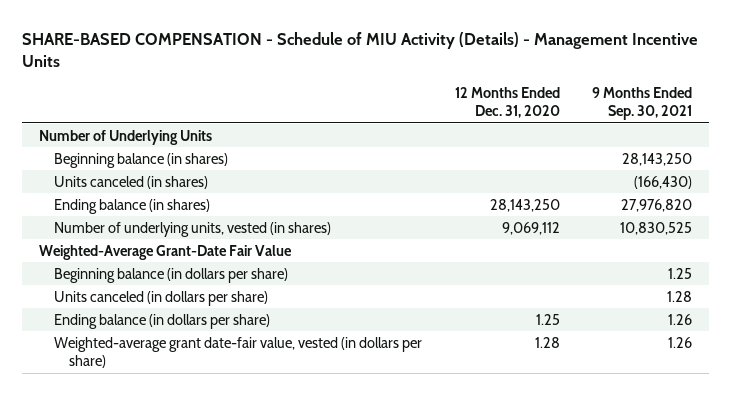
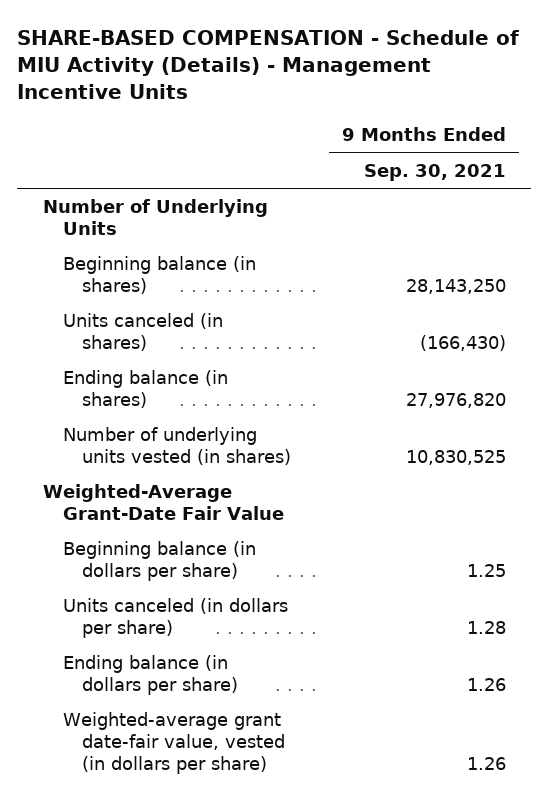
[454,86,560,119] 12 Months Ended Dec. 31, 2020 -> none
[53,221,331,237] Number of underlying units, vested (in shares) -> [62,427,292,465] Number of underlying units vested (in shares)

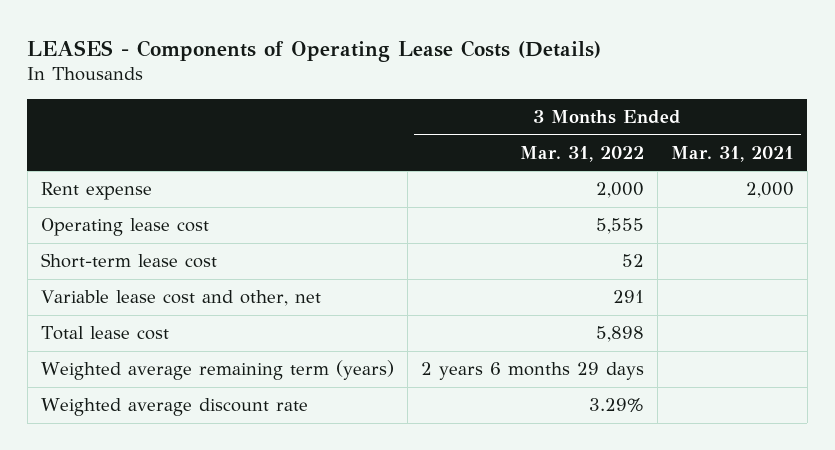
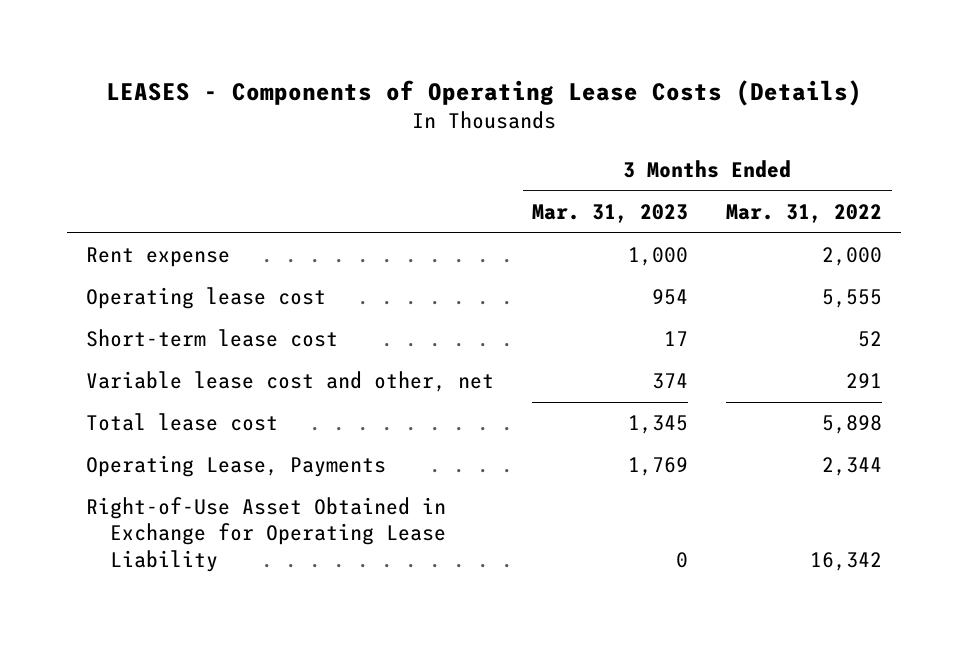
[670,145,794,162] Mar. 31, 2021 -> none
none -> [532,204,689,224] Mar. 31, 2023
[40,360,394,381] Weighted average remaining term (years) -> none
[40,398,308,417] Weighted average discount rate -> none
none -> [85,455,386,478] Operating Lease, Payments
none -> [85,497,446,572] Right-of-Use Asset Obtained in Exchange for Operating Lease Liability

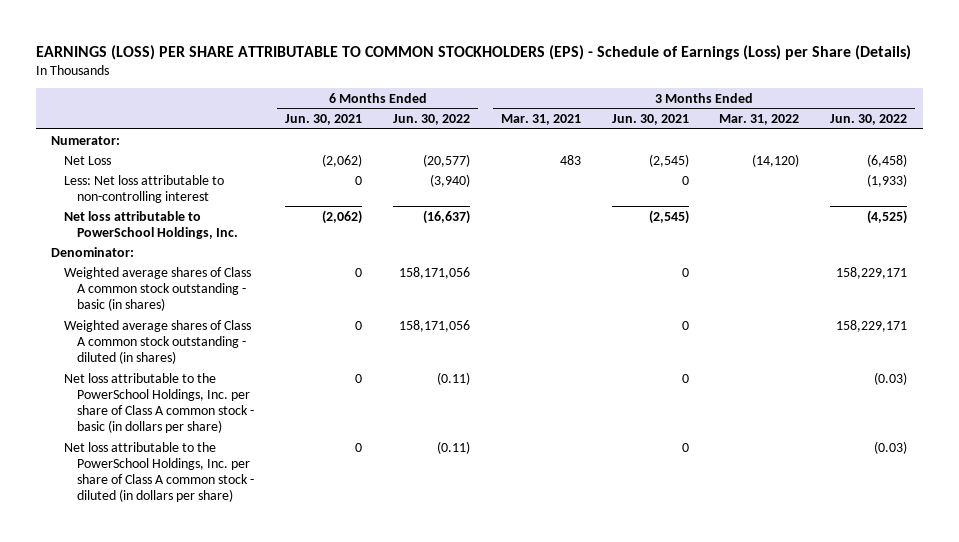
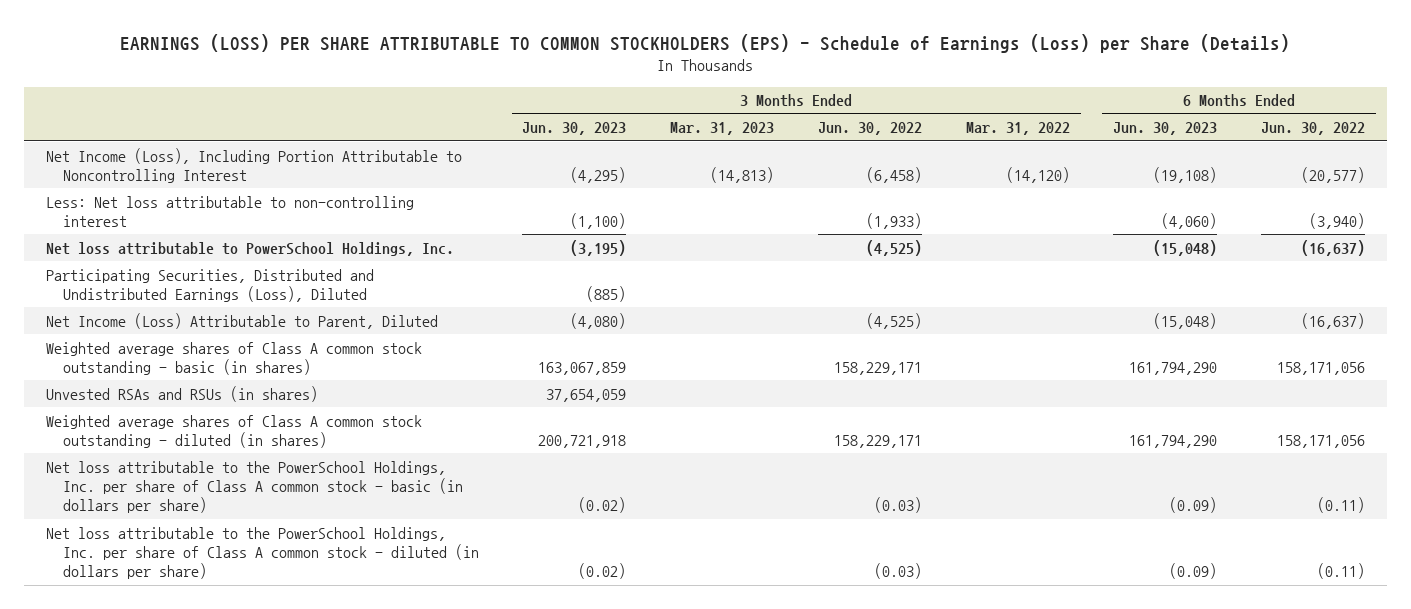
[285,114,363,126] Jun. 30, 2021 -> none
[500,114,581,126] Mar. 31, 2021 -> none
[611,114,689,126] Jun. 30, 2021 -> none
none -> [522,122,627,136] Jun. 30, 2023
none -> [670,122,775,136] Mar. 31, 2023
none -> [1113,122,1218,136] Jun. 30, 2023
[51,135,121,145] Numerator: -> none
[64,155,112,165] Net Loss -> [45,147,462,183] Net Income (Loss), Including Portion Attributable to Noncontrolling Interest
[51,246,135,257] Denominator: -> none
none -> [45,268,374,302] Participating Securities, Distributed and Undistributed Earnings (Loss), Diluted
none -> [45,312,438,329] Net Income (Loss) Attributable to Parent, Diluted
none -> [45,385,318,402] Unvested RSAs and RSUs (in shares)

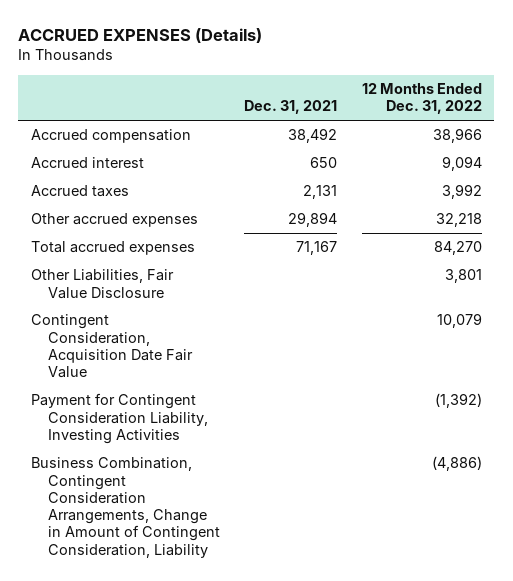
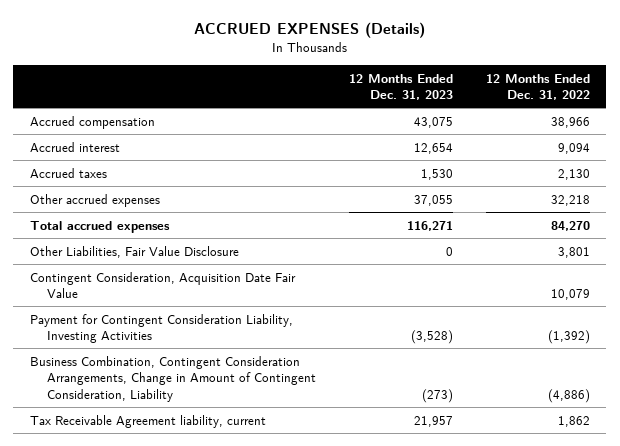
[244,100,338,115] Dec. 31, 2021 -> none
none -> [348,73,453,101] 12 Months Ended Dec. 31, 2023
[441,184,482,200] 3,992 -> [557,168,590,180] 2,130
none -> [29,414,266,428] Tax Receivable Agreement liability, current

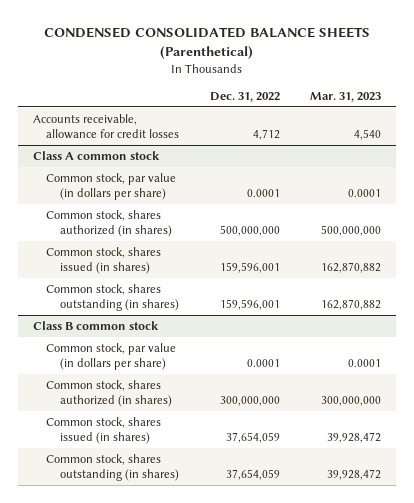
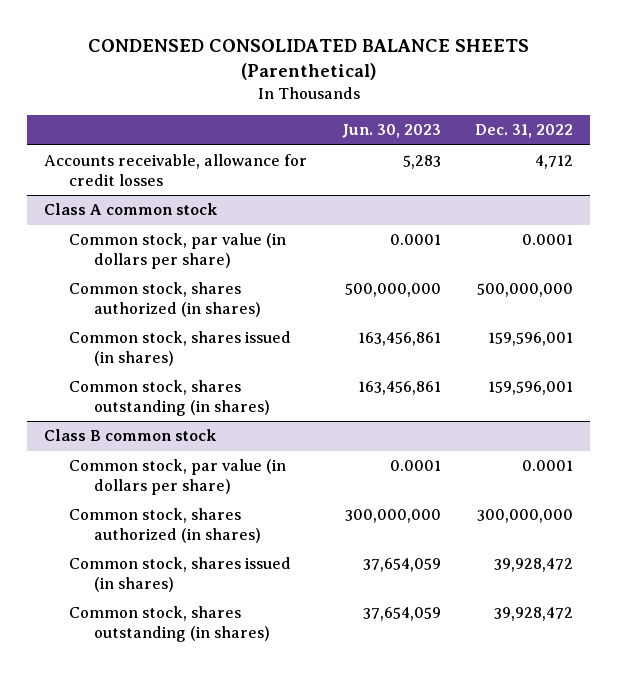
[310,91,382,102] Mar. 31, 2023 -> none
none -> [341,124,441,139] Jun. 30, 2023
[225,432,280,444] 37,654,059 -> [494,558,574,573] 39,928,472
[225,469,280,481] 37,654,059 -> [494,607,574,622] 39,928,472

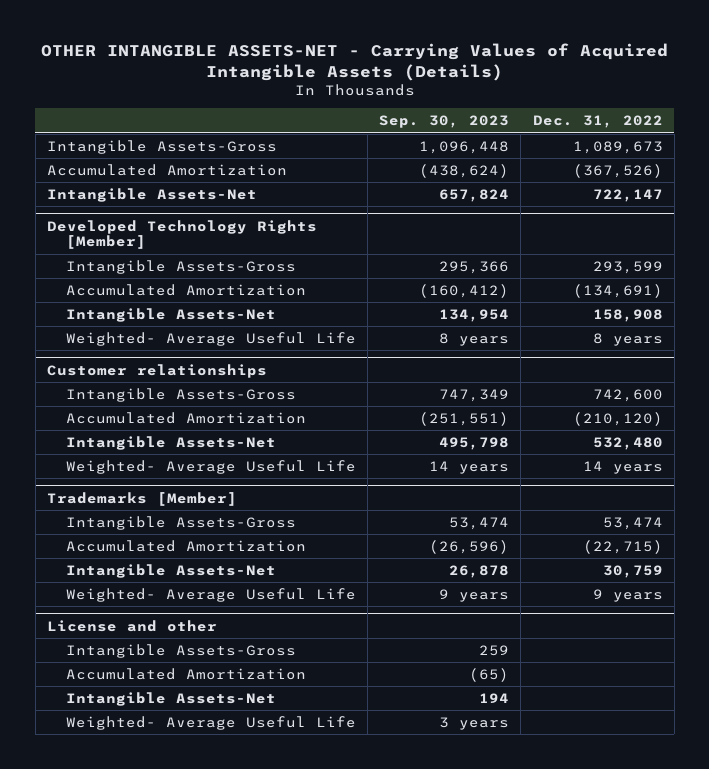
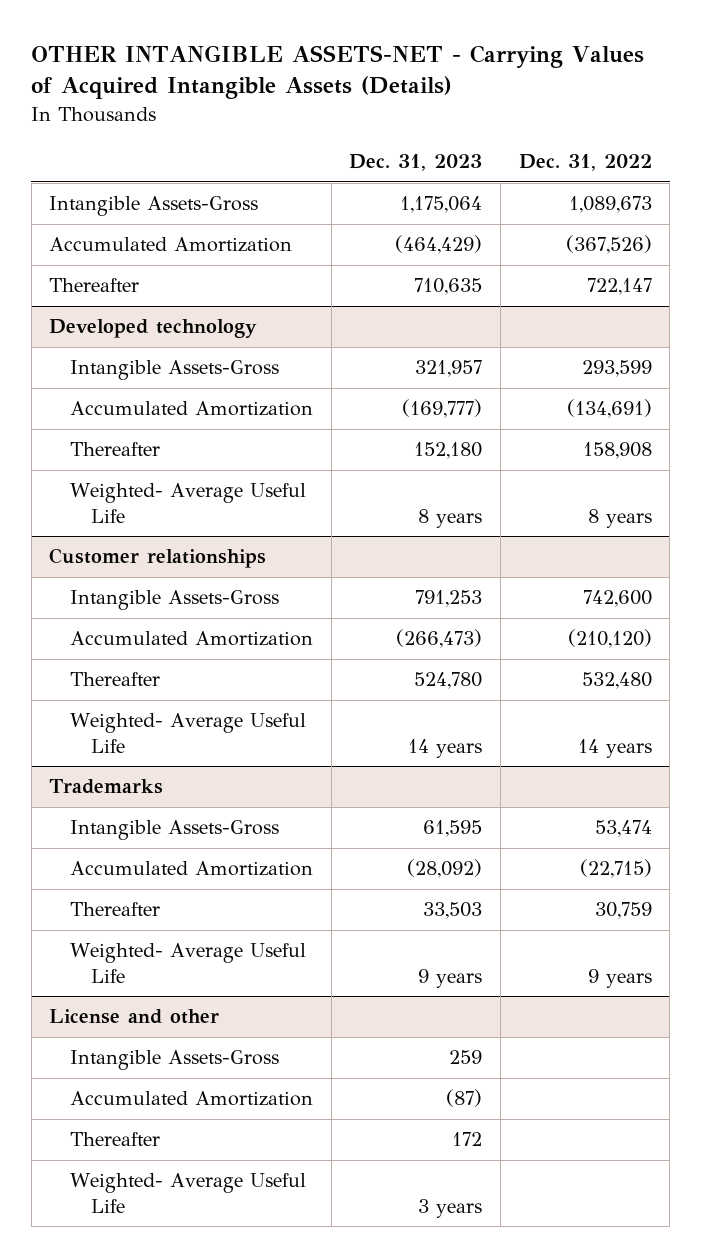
[379,115,510,129] Sep. 30, 2023 -> none
none -> [349,154,483,172] Dec. 31, 2023
[46,187,257,202] Intangible Assets-Net -> [49,278,140,293] Thereafter
[46,219,317,250] Developed Technology Rights [Member] -> [49,319,258,339] Developed technology
[66,307,277,322] Intangible Assets-Net -> [70,442,161,457] Thereafter
[66,435,277,450] Intangible Assets-Net -> [70,672,161,687] Thereafter
[46,491,237,506] Trademarks [Member] -> [49,779,164,795] Trademarks
[66,563,277,578] Intangible Assets-Net -> [70,902,161,917] Thereafter
[66,691,277,706] Intangible Assets-Net -> [70,1132,161,1147] Thereafter

